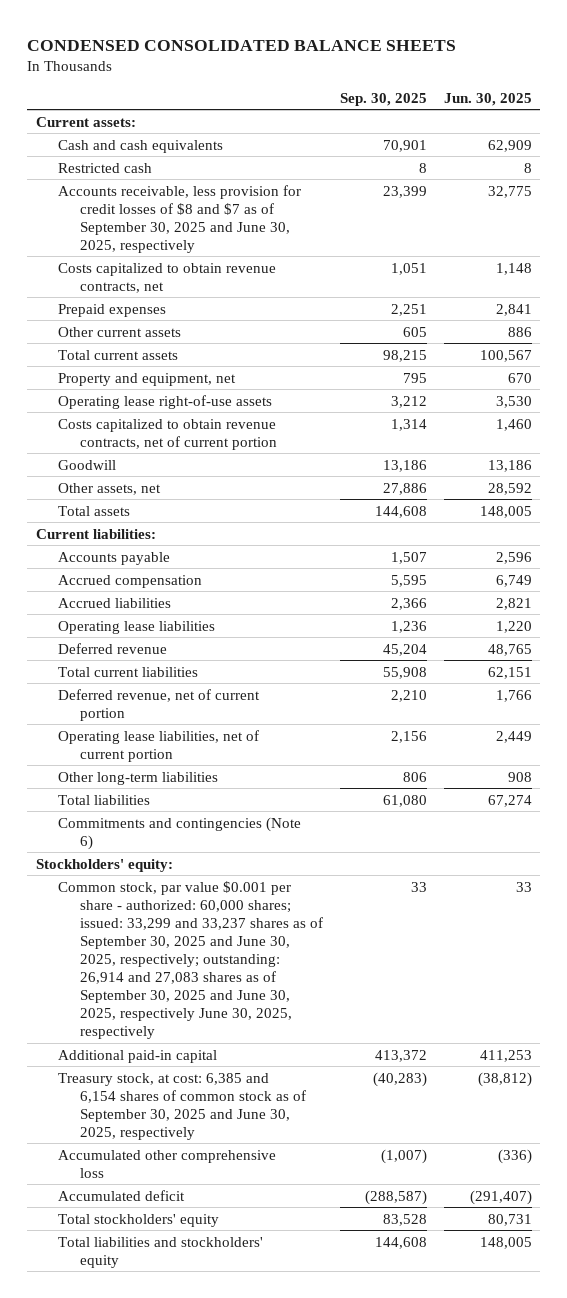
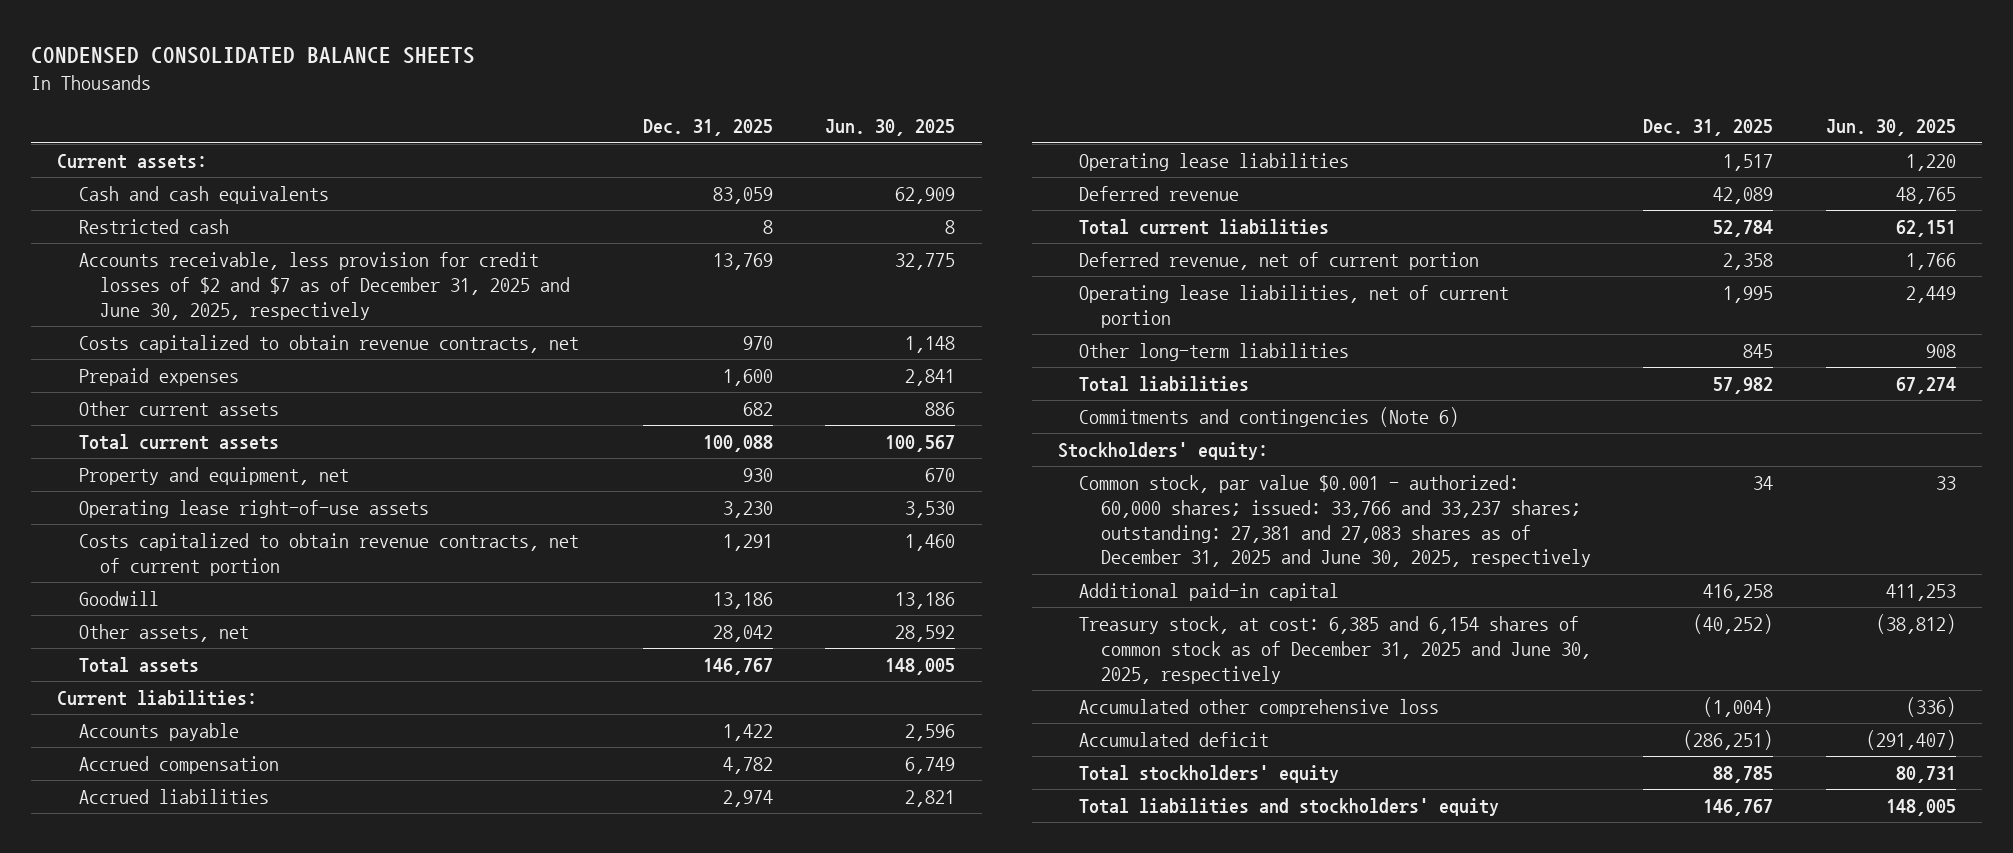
[339,92,427,106] Sep. 30, 2025 -> none
none -> [642,119,773,137] Dec. 31, 2025
[57,184,301,253] Accounts receivable, less provision for credit losses of $8 and $7 as of September 30, 2025 and June 30, 2025, respectively -> [78,252,571,320] Accounts receivable, less provision for credit losses of $2 and $7 as of December 31, 2025 and June 30, 2025, respectively
[57,880,323,1040] Common stock, par value $0.001 per share - authorized: 60,000 shares; issued: 33,299 and 33,237 shares as of September 30, 2025 and June 30, 2025, respectively; outstanding: 26,914 and 27,083 shares as of September 30, 2025 and June 30, 2025, respectively June 30, 2025, respectively -> [1079,475,1591,568] Common stock, par value $0.001 - authorized: 60,000 shares; issued: 33,766 and 33,237 shares; outstanding: 27,381 and 27,083 shares as of December 31, 2025 and June 30, 2025, respectively
[57,1072,306,1140] Treasury stock, at cost: 6,385 and 6,154 shares of common stock as of September 30, 2025 and June 30, 2025, respectively -> [1079,616,1591,684] Treasury stock, at cost: 6,385 and 6,154 shares of common stock as of December 31, 2025 and June 30, 2025, respectively

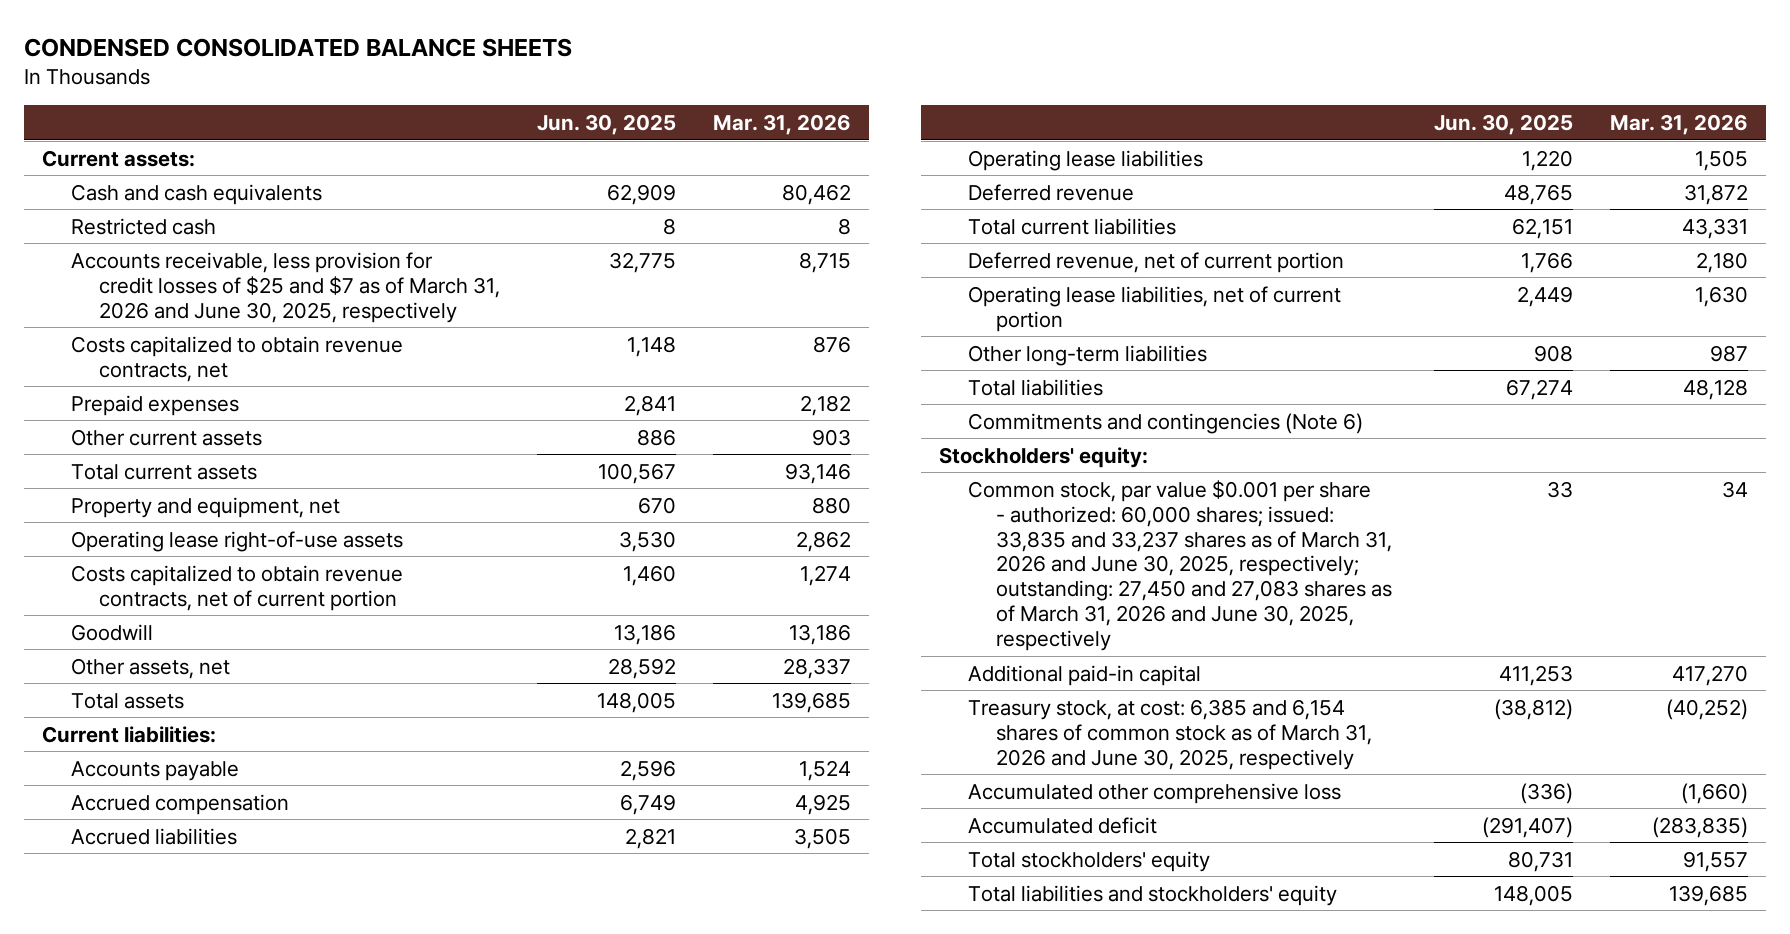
[642,119,773,137] Dec. 31, 2025 -> none
none -> [712,113,851,135] Mar. 31, 2026
[78,252,571,320] Accounts receivable, less provision for credit losses of $2 and $7 as of December 31, 2025 and June 30, 2025, respectively -> [70,251,500,323] Accounts receivable, less provision for credit losses of $25 and $7 as of March 31, 2026 and June 30, 2025, respectively
[1079,475,1591,568] Common stock, par value $0.001 - authorized: 60,000 shares; issued: 33,766 and 33,237 shares; outstanding: 27,381 and 27,083 shares as of December 31, 2025 and June 30, 2025, respectively -> [967,479,1393,652] Common stock, par value $0.001 per share - authorized: 60,000 shares; issued: 33,835 and 33,237 shares as of March 31, 2026 and June 30, 2025, respectively; outstanding: 27,450 and 27,083 shares as of March 31, 2026 and June 30, 2025, respectively
[1079,616,1591,684] Treasury stock, at cost: 6,385 and 6,154 shares of common stock as of December 31, 2025 and June 30, 2025, respectively -> [967,698,1373,770] Treasury stock, at cost: 6,385 and 6,154 shares of common stock as of March 31, 2026 and June 30, 2025, respectively

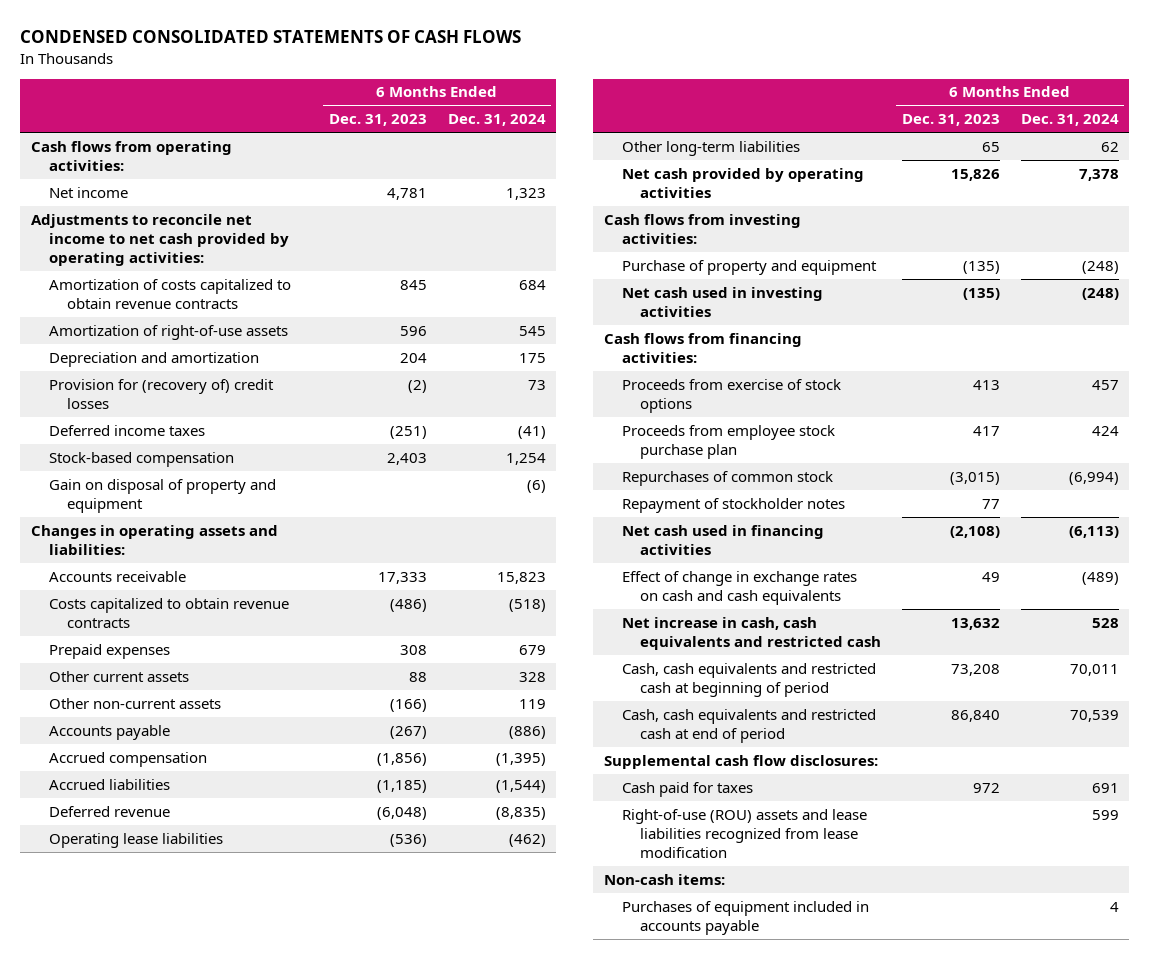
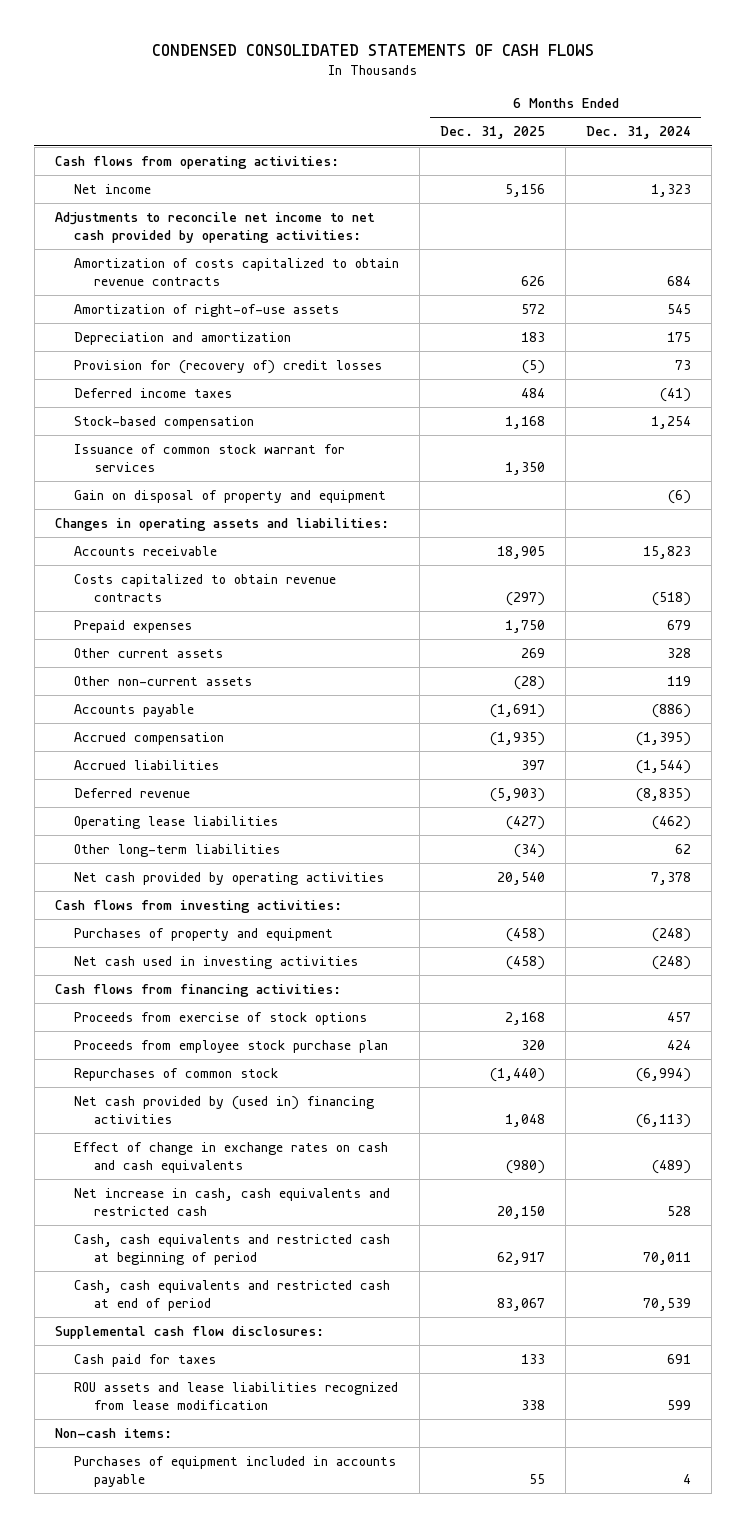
[328,114,427,127] Dec. 31, 2023 -> none
none -> [440,126,546,140] Dec. 31, 2025
none -> [74,443,346,472] Issuance of common stock warrant for services
[621,259,877,275] Purchase of property and equipment -> [74,927,334,941] Purchases of property and equipment
[621,497,845,513] Repayment of stockholder notes -> none
[621,524,824,555] Net cash used in financing activities -> [74,1095,375,1124] Net cash provided by (used in) financing activities
[621,808,867,858] Right-of-use (ROU) assets and lease liabilities recognized from lease modification -> [74,1381,399,1410] ROU assets and lease liabilities recognized from lease modification

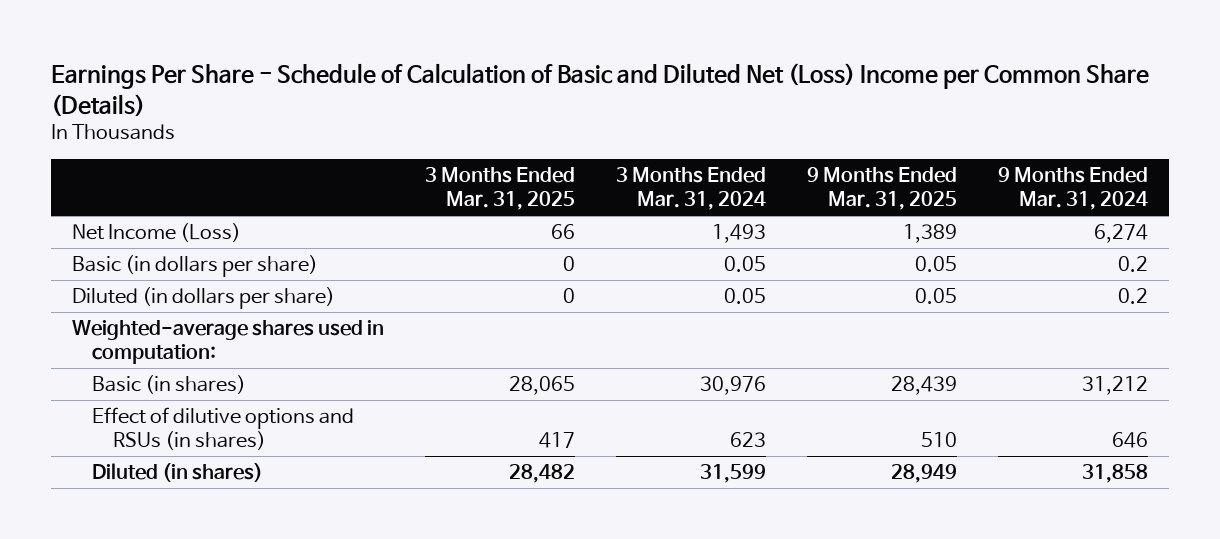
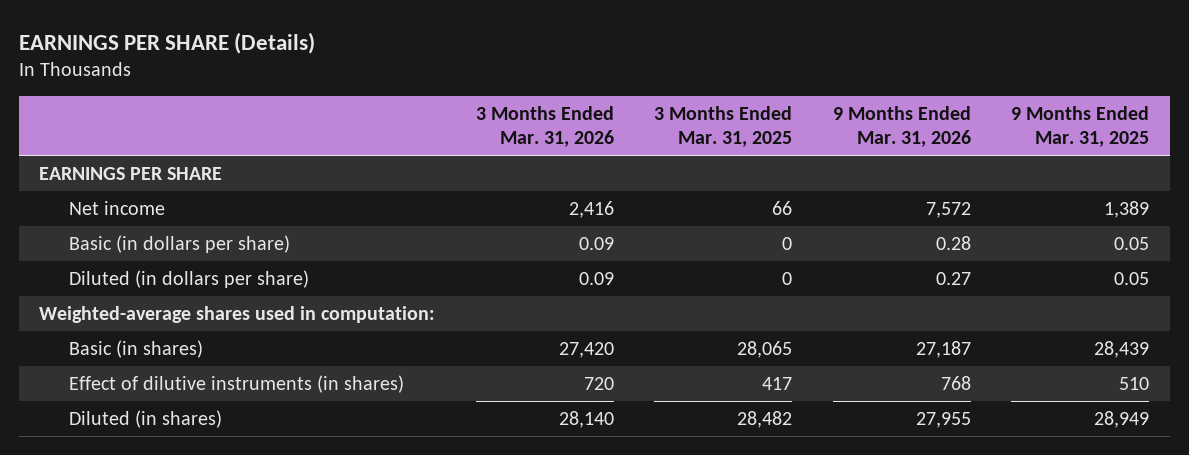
[50,62,1149,117] Earnings Per Share - Schedule of Calculation of Basic and Diluted Net (Loss) Income per Common Share (Details) -> [19,31,316,54] EARNINGS PER SHARE (Details)
[615,167,766,211] 3 Months Ended Mar. 31, 2024 -> none
[998,167,1149,211] 9 Months Ended Mar. 31, 2024 -> none
none -> [475,105,614,148] 3 Months Ended Mar. 31, 2026
none -> [832,105,971,148] 9 Months Ended Mar. 31, 2026
none -> [39,166,223,180] EARNINGS PER SHARE
[71,223,241,243] Net Income (Loss) -> [68,200,165,215] Net income
[92,407,355,451] Effect of dilutive options and RSUs (in shares) -> [68,374,404,393] Effect of dilutive instruments (in shares)

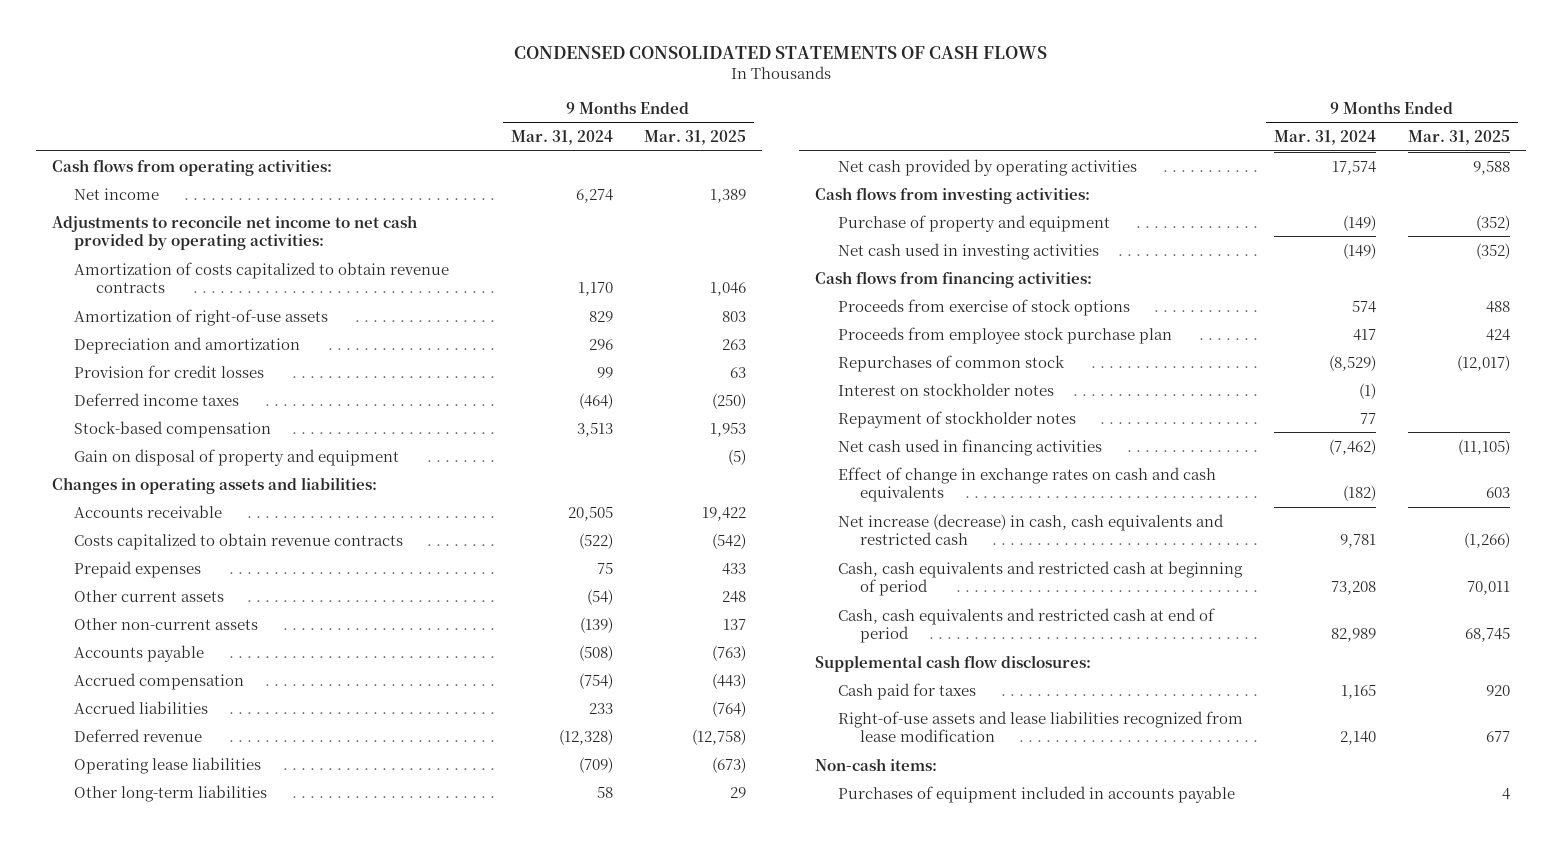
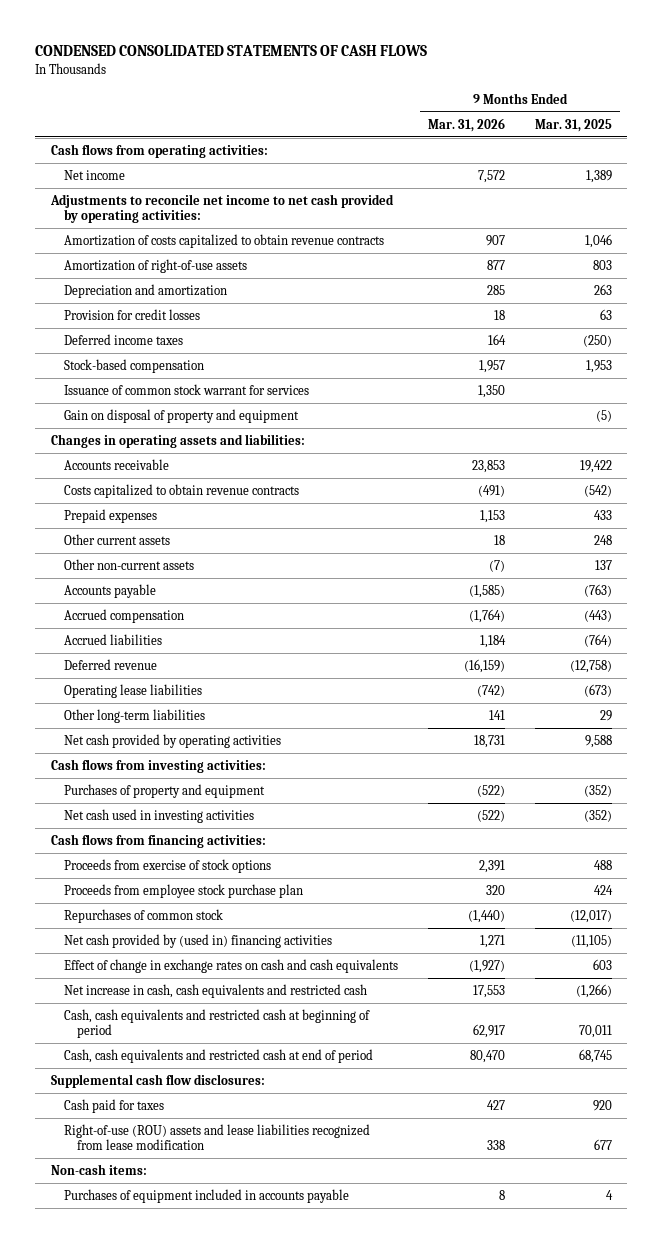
[510,130,613,146] Mar. 31, 2024 -> none
none -> [427,117,505,132] Mar. 31, 2026
none -> [63,383,309,395] Issuance of common stock warrant for services
[837,214,1110,232] Purchase of property and equipment -> [63,783,265,798] Purchases of property and equipment
[837,382,1054,396] Interest on stockholder notes -> none
[837,410,1076,428] Repayment of stockholder notes -> none
[837,438,1102,456] Net cash used in financing activities -> [63,933,332,948] Net cash provided by (used in) financing activities
[837,513,1224,545] Net increase (decrease) in cash, cash equivalents and restricted cash -> [63,983,367,998] Net increase in cash, cash equivalents and restricted cash
[837,710,1243,742] Right-of-use assets and lease liabilities recognized from lease modification -> [63,1123,370,1151] Right-of-use (ROU) assets and lease liabilities recognized from lease modification

